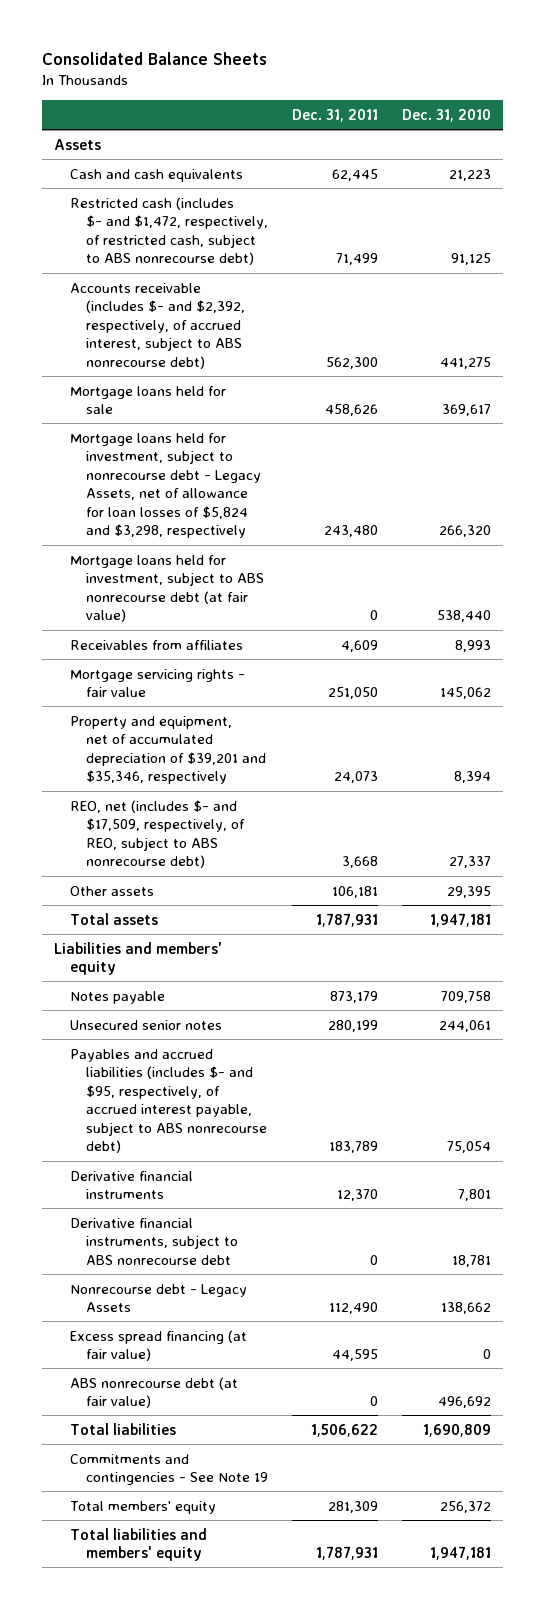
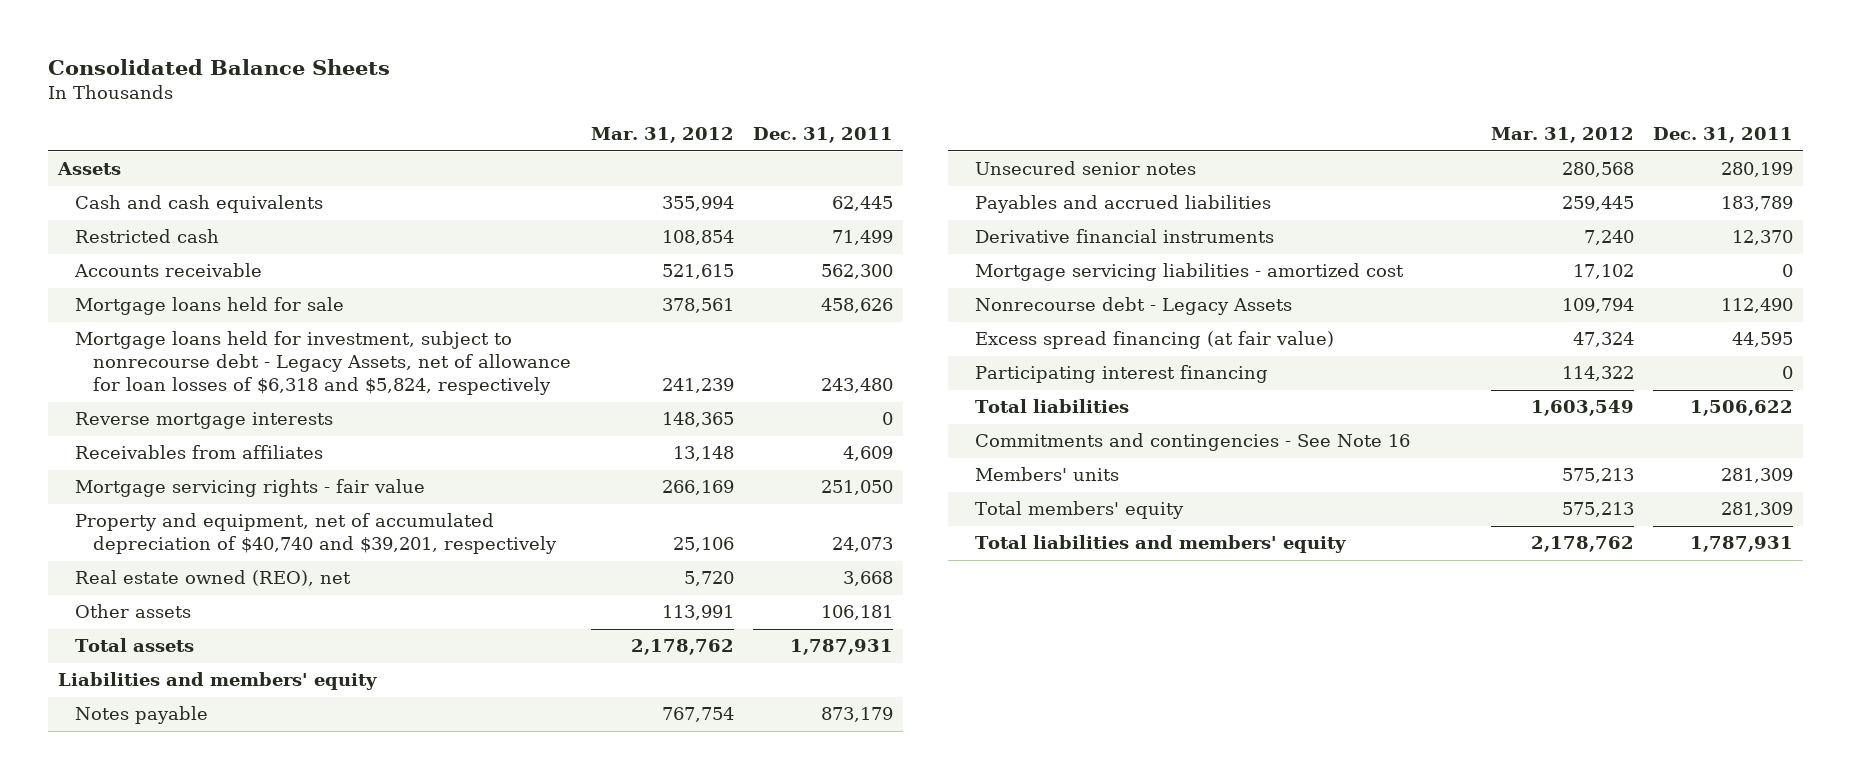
[402,108,492,122] Dec. 31, 2010 -> none
none -> [590,127,734,144] Mar. 31, 2012
[70,196,269,266] Restricted cash (includes $- and $1,472, respectively, of restricted cash, subject to ABS nonrecourse debt) -> [75,229,220,244] Restricted cash
[70,282,246,369] Accounts receivable (includes $- and $2,392, respectively, of accrued interest, subject to ABS nonrecourse debt) -> [74,263,263,278] Accounts receivable
[70,554,265,623] Mortgage loans held for investment, subject to ABS nonrecourse debt (at fair value) -> none
[70,432,262,539] Mortgage loans held for investment, subject to nonrecourse debt - Legacy Assets, net of allowance for loan losses of $5,824 and $3,298, respectively -> [75,331,571,396] Mortgage loans held for investment, subject to nonrecourse debt - Legacy Assets, net of allowance for loan losses of $6,318 and $5,824, respectively
none -> [75,412,334,430] Reverse mortgage interests
[70,715,267,785] Property and equipment, net of accumulated depreciation of $39,201 and $35,346, respectively -> [75,513,557,555] Property and equipment, net of accumulated depreciation of $40,740 and $39,201, respectively
[70,799,246,869] REO, net (includes $- and $17,509, respectively, of REO, subject to ABS nonrecourse debt) -> [75,570,352,587] Real estate owned (REO), net
[70,1048,268,1154] Payables and accrued liabilities (includes $- and $95, respectively, of accrued interest payable, subject to ABS nonrecourse debt) -> [975,195,1272,214] Payables and accrued liabilities
[70,1217,239,1265] Derivative financial instruments, subject to ABS nonrecourse debt -> none
none -> [975,263,1405,282] Mortgage servicing liabilities - amortized cost
[70,1376,239,1409] ABS nonrecourse debt (at fair value) -> none
none -> [975,365,1269,384] Participating interest financing
[70,1453,269,1486] Commitments and contingencies - See Note 19 -> [975,433,1411,452] Commitments and contingencies - See Note 16
none -> [975,467,1120,482] Members' units

